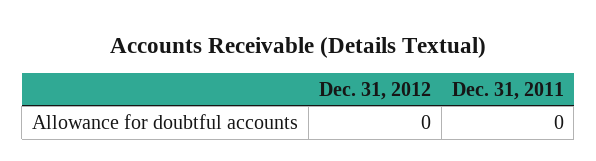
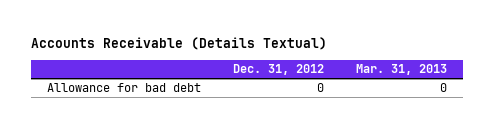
[451,81,564,100] Dec. 31, 2011 -> none
none -> [355,64,447,76] Mar. 31, 2013
[32,113,299,129] Allowance for doubtful accounts -> [46,83,201,93] Allowance for bad debt

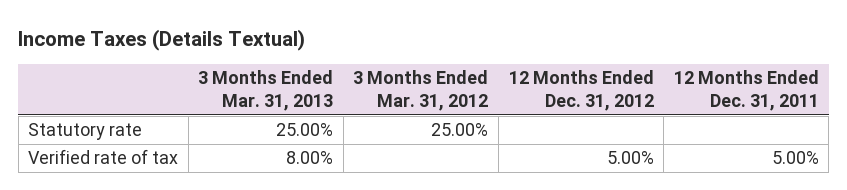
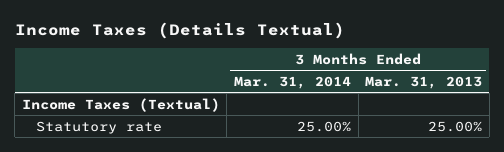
[353,70,489,111] 3 Months Ended Mar. 31, 2012 -> none
[508,70,654,111] 12 Months Ended Dec. 31, 2012 -> none
[673,70,819,111] 12 Months Ended Dec. 31, 2011 -> none
none -> [233,75,351,89] Mar. 31, 2014
none -> [21,97,220,112] Income Taxes (Textual)
[28,149,179,165] Verified rate of tax -> none

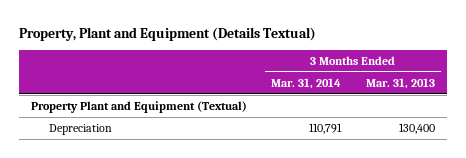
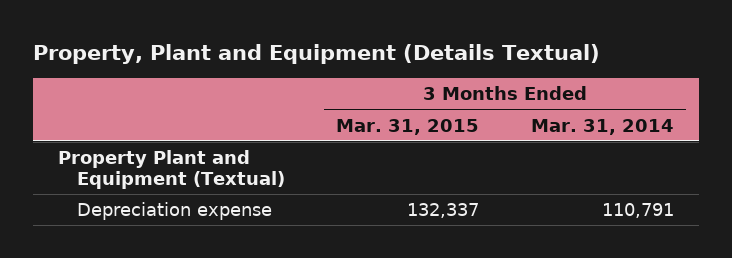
[365,77,435,89] Mar. 31, 2013 -> none
none -> [336,118,480,135] Mar. 31, 2015
[49,124,113,136] Depreciation -> [77,202,273,221] Depreciation expense

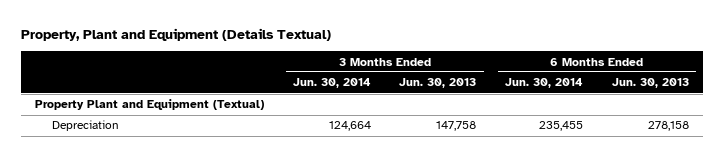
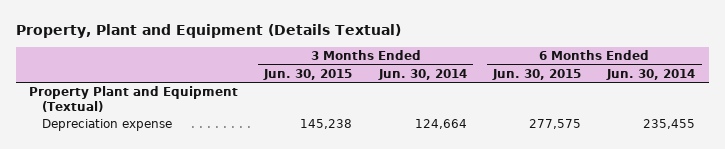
[399,78,477,89] Jun. 30, 2013 -> none
[611,78,689,89] Jun. 30, 2013 -> none
none -> [263,68,353,80] Jun. 30, 2015
none -> [492,68,582,80] Jun. 30, 2015
[51,120,119,132] Depreciation -> [42,119,173,132] Depreciation expense

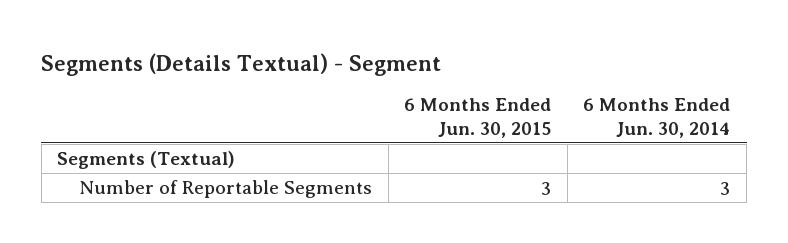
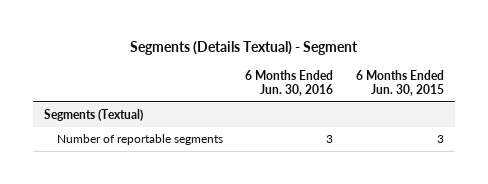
[583,97,731,139] 6 Months Ended Jun. 30, 2014 -> none
none -> [245,69,334,97] 6 Months Ended Jun. 30, 2016
[79,179,373,198] Number of Reportable Segments -> [56,134,223,146] Number of reportable segments

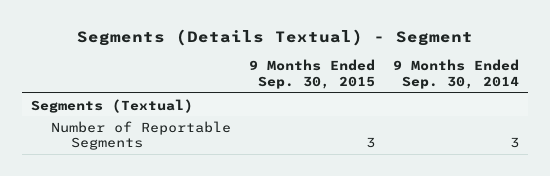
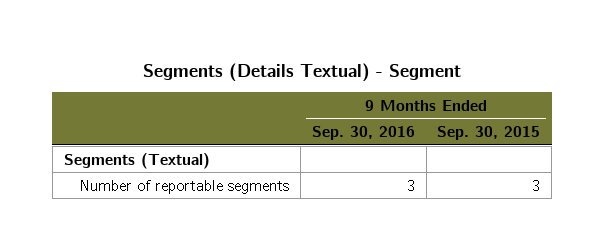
[393,59,520,90] 9 Months Ended Sep. 30, 2014 -> none
none -> [311,126,415,141] Sep. 30, 2016
[50,120,231,151] Number of Reportable Segments -> [78,179,289,194] Number of reportable segments

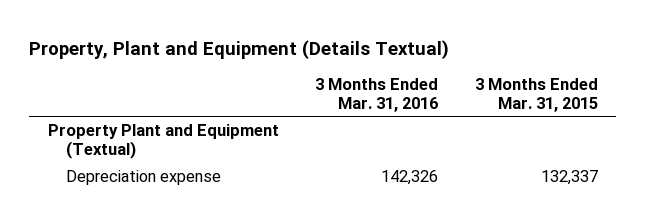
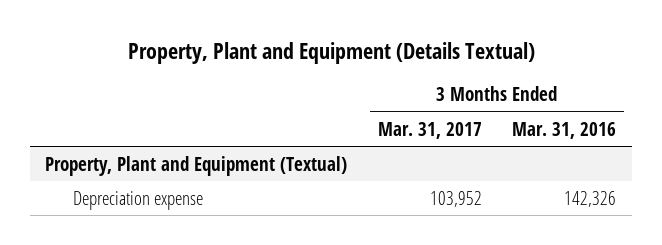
[474,77,598,113] 3 Months Ended Mar. 31, 2015 -> none
none -> [377,121,482,139] Mar. 31, 2017
[47,123,279,160] Property Plant and Equipment (Textual) -> [45,155,348,176] Property, Plant and Equipment (Textual)

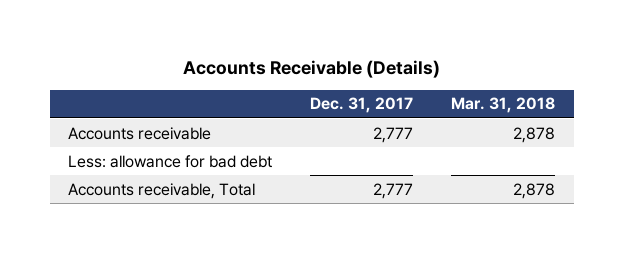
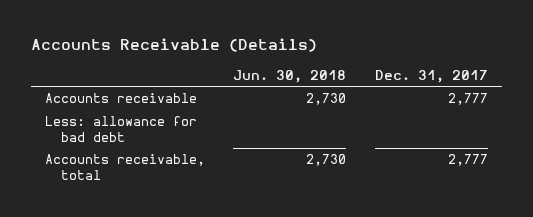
[451,97,556,114] Mar. 31, 2018 -> none
none -> [233,69,347,83] Jun. 30, 2018
[68,182,256,199] Accounts receivable, Total -> [44,154,205,180] Accounts receivable, total

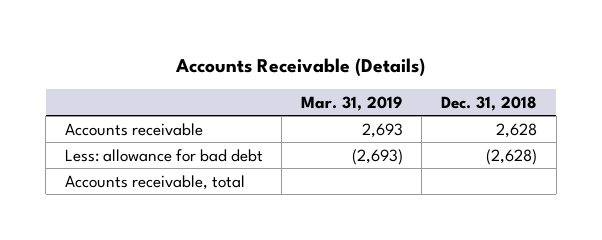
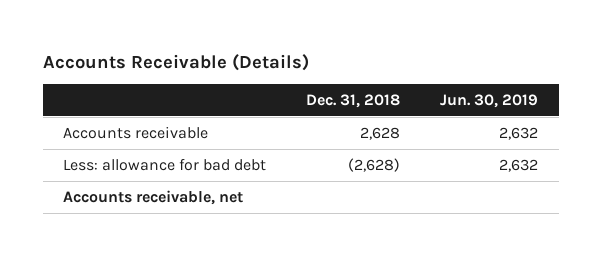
[300,95,403,111] Mar. 31, 2019 -> none
none -> [440,93,539,108] Jun. 30, 2019
[64,174,245,190] Accounts receivable, total -> [62,190,243,206] Accounts receivable, net

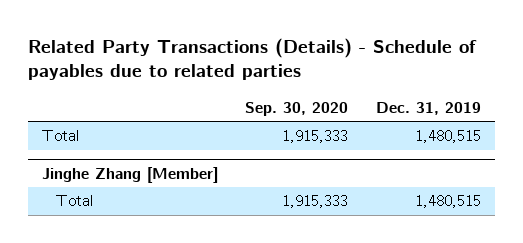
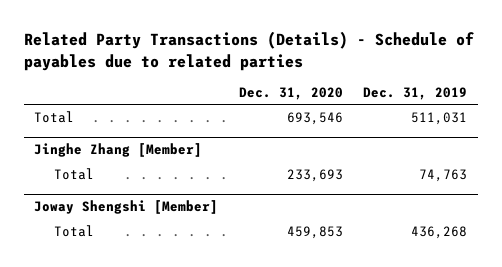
[245,101,349,116] Sep. 30, 2020 -> none
none -> [238,87,343,101] Dec. 31, 2020
[415,130,482,144] 1,480,515 -> [411,111,468,125] 511,031
[415,195,482,209] 1,480,515 -> [419,168,468,182] 74,763
none -> [34,200,219,215] Joway Shengshi [Member]
none -> [53,224,94,237] Total

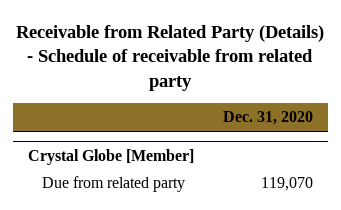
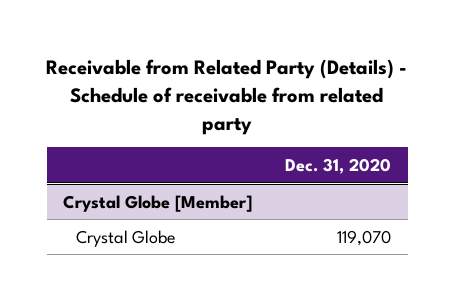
[41,176,185,193] Due from related party -> [76,229,177,247] Crystal Globe

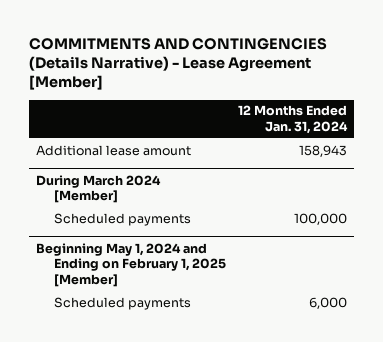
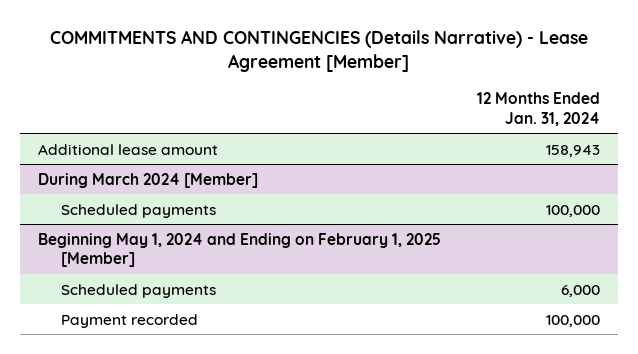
none -> [61,313,199,328] Payment recorded

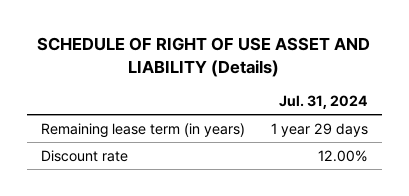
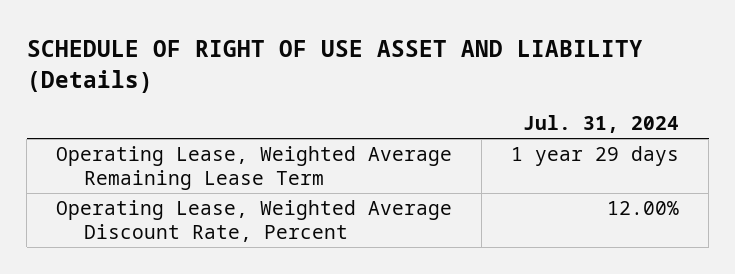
[40,122,245,138] Remaining lease term (in years) -> [56,146,453,191] Operating Lease, Weighted Average Remaining Lease Term
[40,149,128,162] Discount rate -> [56,200,453,243] Operating Lease, Weighted Average Discount Rate, Percent

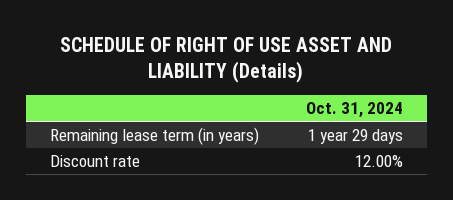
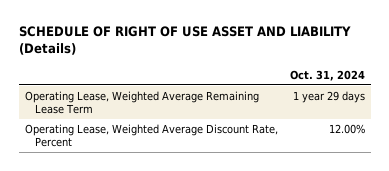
[49,127,259,146] Remaining lease term (in years) -> [24,91,259,115] Operating Lease, Weighted Average Remaining Lease Term
[49,155,140,168] Discount rate -> [24,124,278,148] Operating Lease, Weighted Average Discount Rate, Percent

